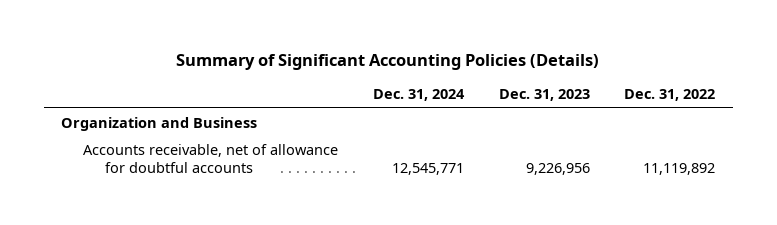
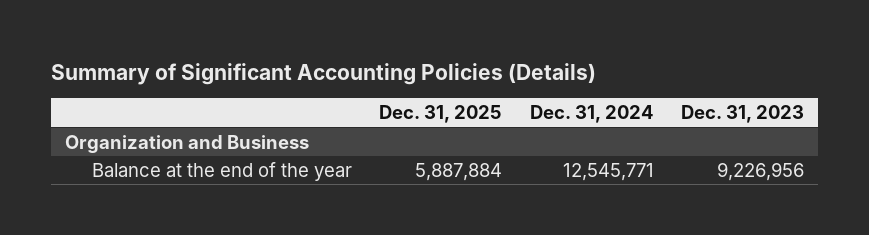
[624,89,716,102] Dec. 31, 2022 -> none
none -> [379,105,503,124] Dec. 31, 2025
[83,143,339,174] Accounts receivable, net of allowance for doubtful accounts -> [91,161,352,181] Balance at the end of the year

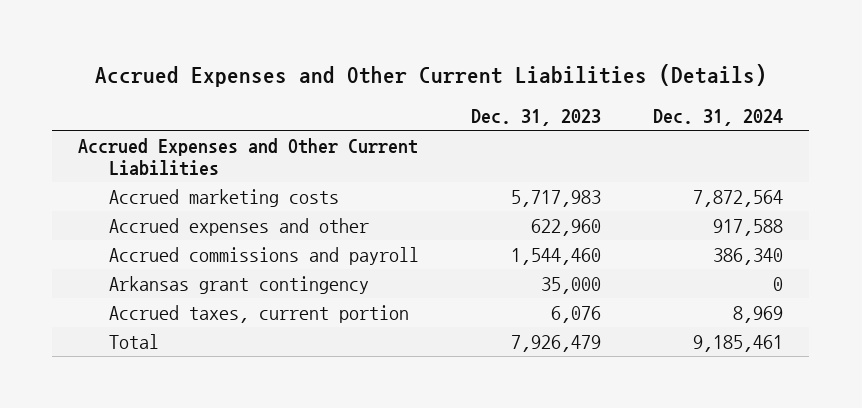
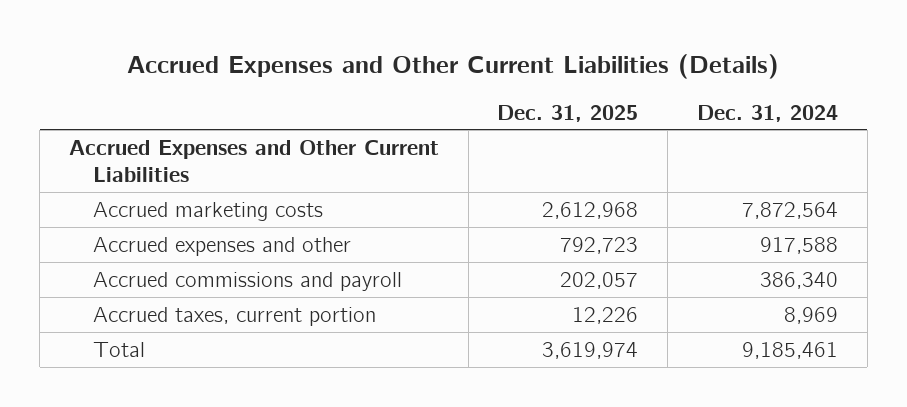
[470,109,601,127] Dec. 31, 2023 -> none
none -> [497,104,639,122] Dec. 31, 2025
[108,275,369,294] Arkansas grant contingency -> none

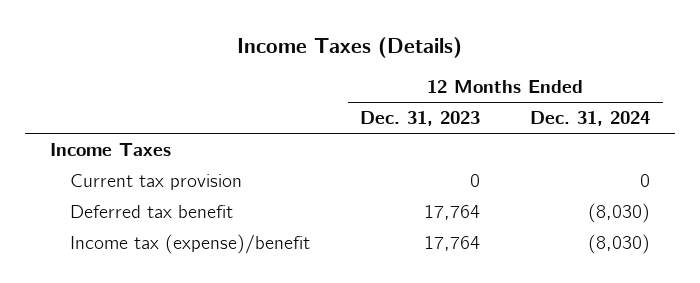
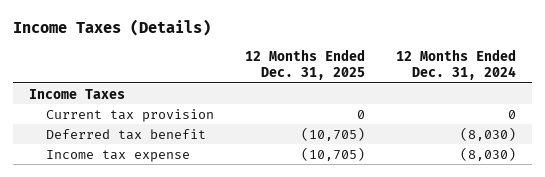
[360,111,481,127] Dec. 31, 2023 -> none
none -> [244,49,365,81] 12 Months Ended Dec. 31, 2025
[69,233,310,254] Income tax (expense)/benefit -> [45,149,190,162] Income tax expense

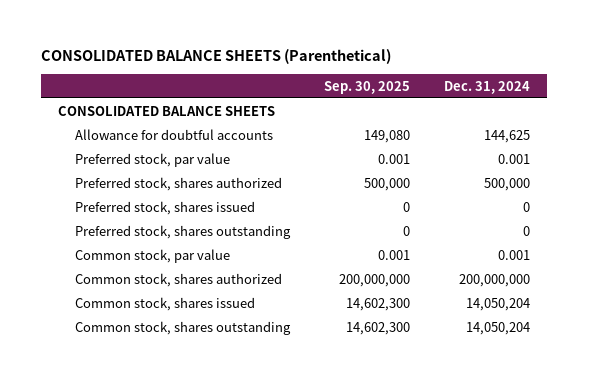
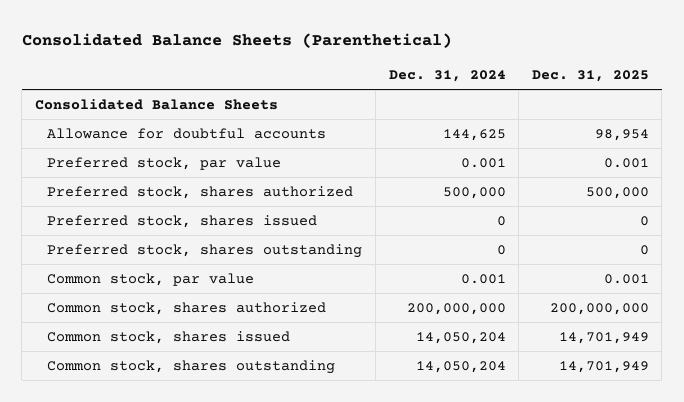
[41,49,392,65] CONSOLIDATED BALANCE SHEETS (Parenthetical) -> [21,33,452,49] Consolidated Balance Sheets (Parenthetical)
[324,80,411,94] Sep. 30, 2025 -> none
none -> [531,70,649,83] Dec. 31, 2025
[58,105,276,116] CONSOLIDATED BALANCE SHEETS -> [34,99,278,111] Consolidated Balance Sheets

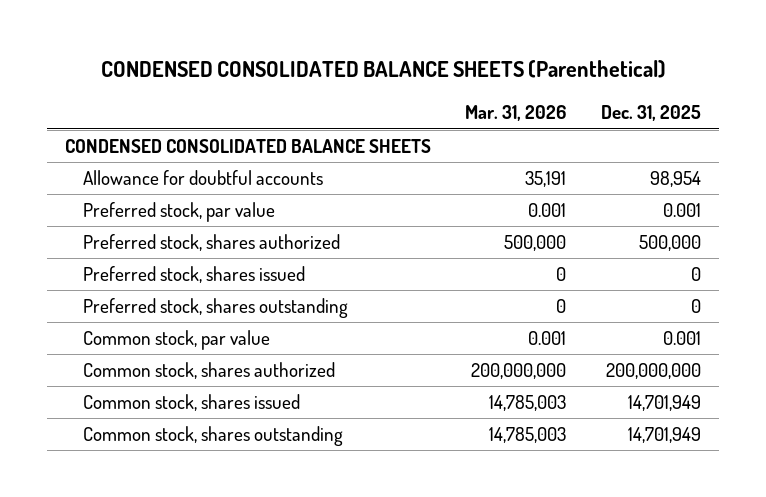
[21,33,452,49] Consolidated Balance Sheets (Parenthetical) -> [100,60,666,79] CONDENSED CONSOLIDATED BALANCE SHEETS (Parenthetical)
[388,70,506,83] Dec. 31, 2024 -> none
none -> [465,105,567,122] Mar. 31, 2026
[34,99,278,111] Consolidated Balance Sheets -> [64,139,431,154] CONDENSED CONSOLIDATED BALANCE SHEETS

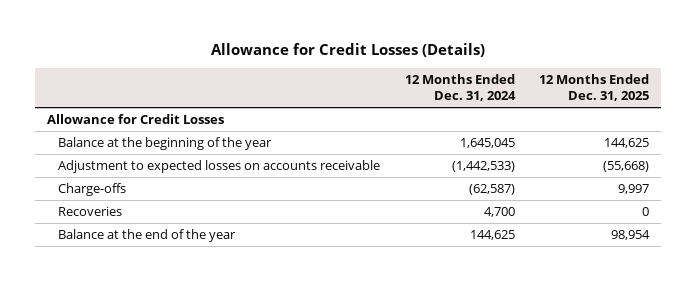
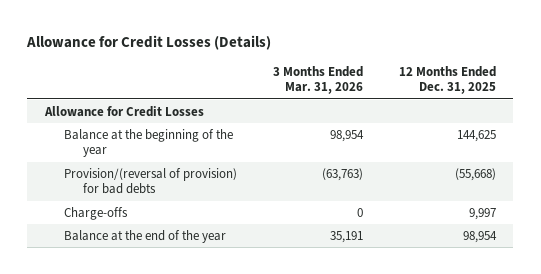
[404,74,516,102] 12 Months Ended Dec. 31, 2024 -> none
none -> [272,65,363,95] 3 Months Ended Mar. 31, 2026
[58,160,381,174] Adjustment to expected losses on accounts receivable -> [64,167,238,195] Provision/(reversal of provision) for bad debts
[58,206,123,217] Recoveries -> none

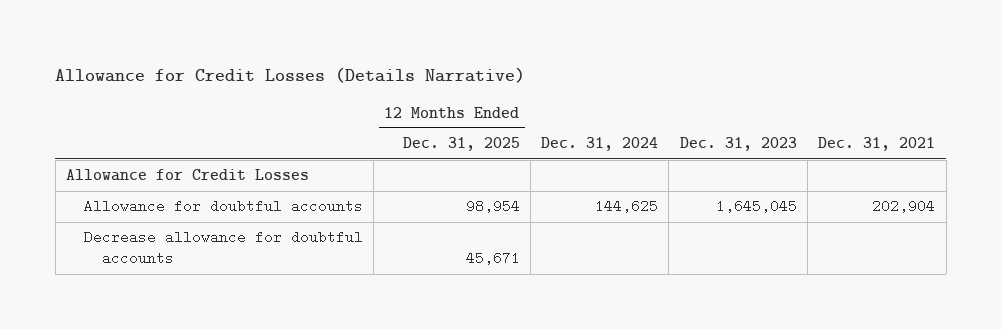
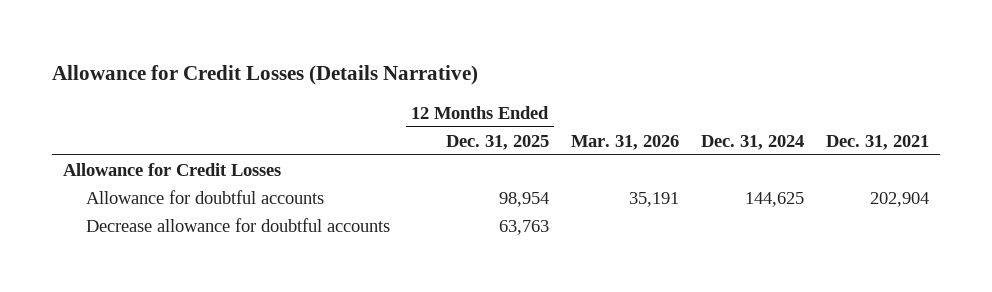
[679,137,797,152] Dec. 31, 2023 -> none
none -> [570,134,679,150] Mar. 31, 2026
[465,251,520,266] 45,671 -> [498,220,549,236] 63,763

